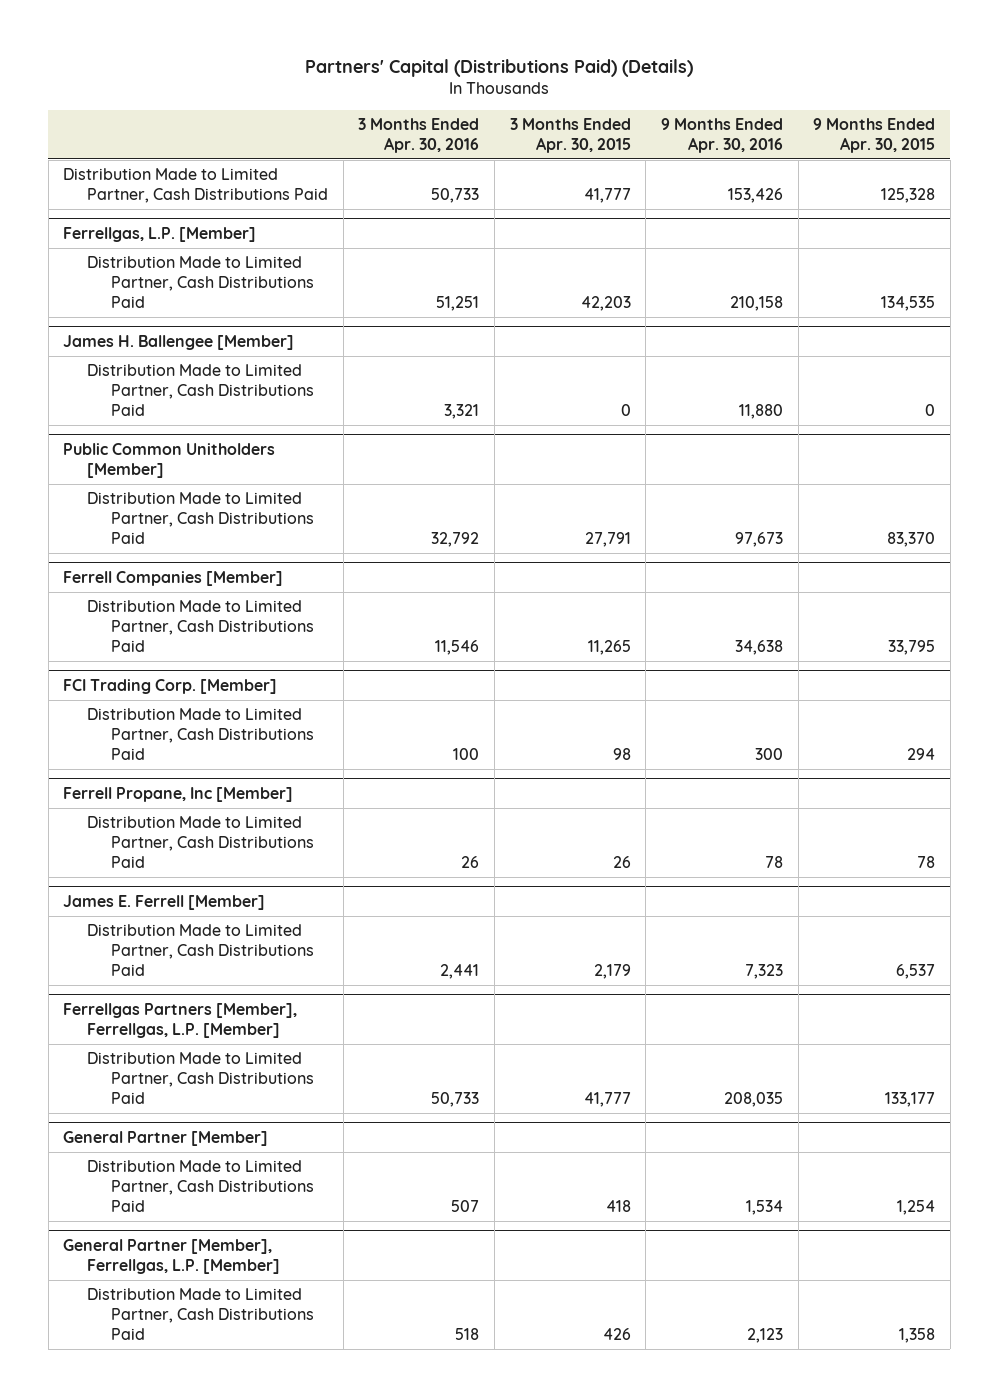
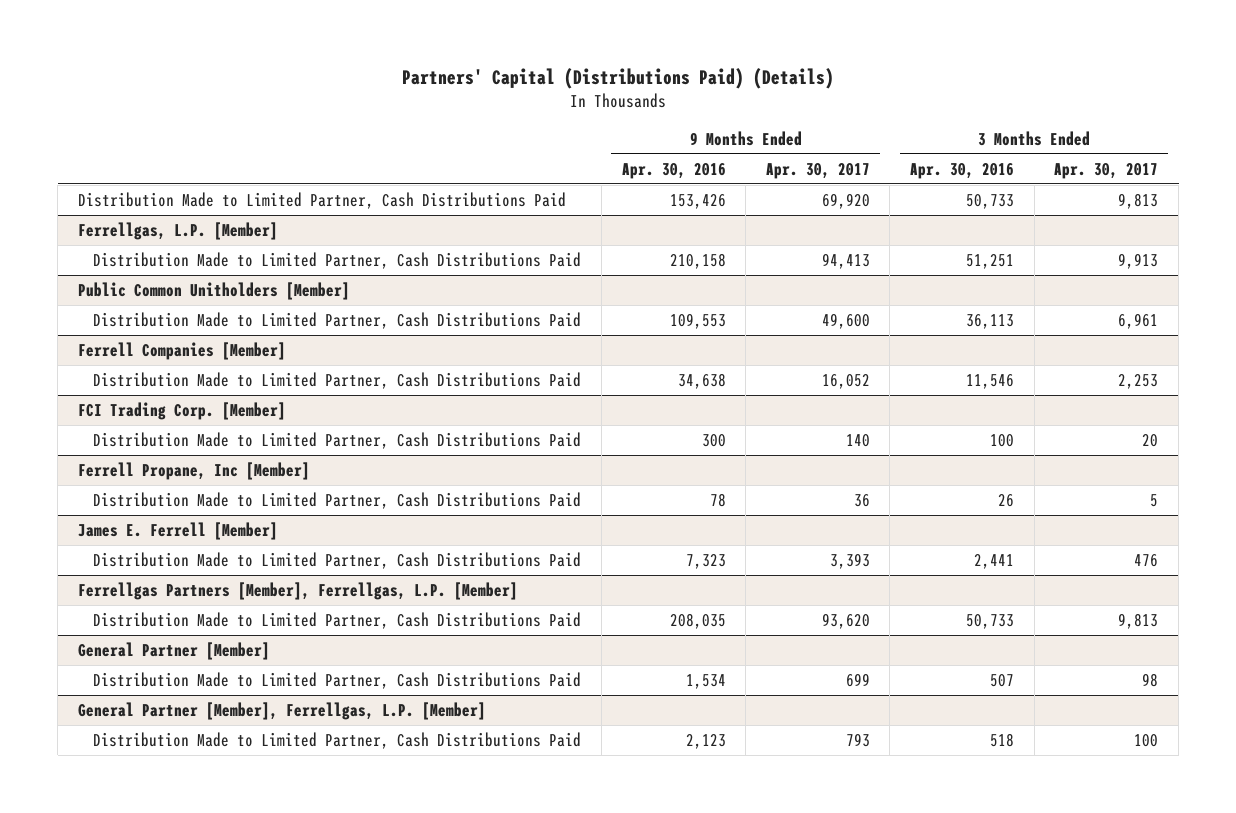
[509,117,631,153] 3 Months Ended Apr. 30, 2015 -> none
[813,117,936,153] 9 Months Ended Apr. 30, 2015 -> none
none -> [765,162,870,179] Apr. 30, 2017
none -> [1054,162,1159,179] Apr. 30, 2017
[63,335,295,351] James H. Ballengee [Member] -> none
[87,364,314,416] Distribution Made to Limited Partner, Cash Distributions Paid -> none
[431,531,480,547] 32,792 -> [966,313,1015,329] 36,113
[734,531,783,547] 97,673 -> [669,312,726,329] 109,553

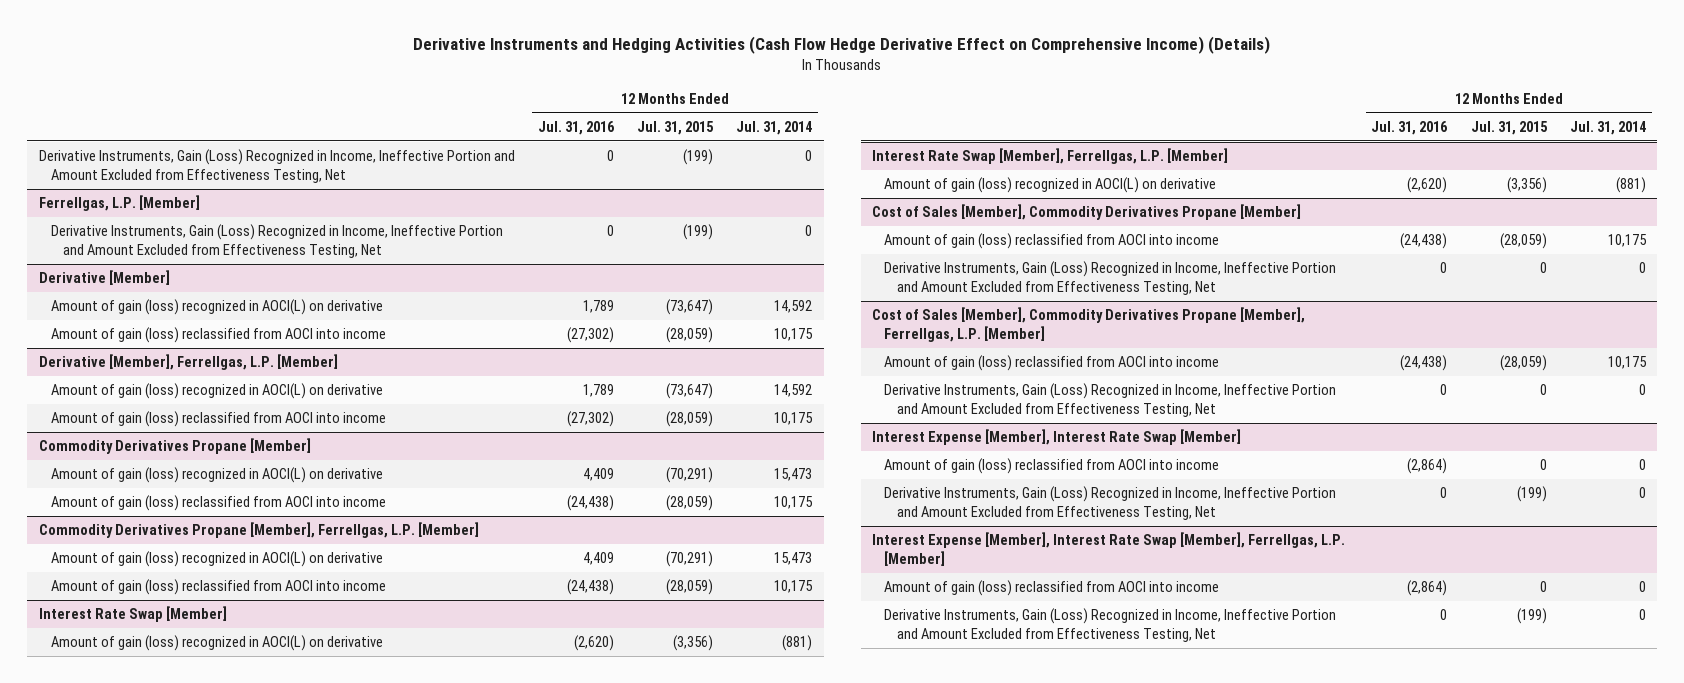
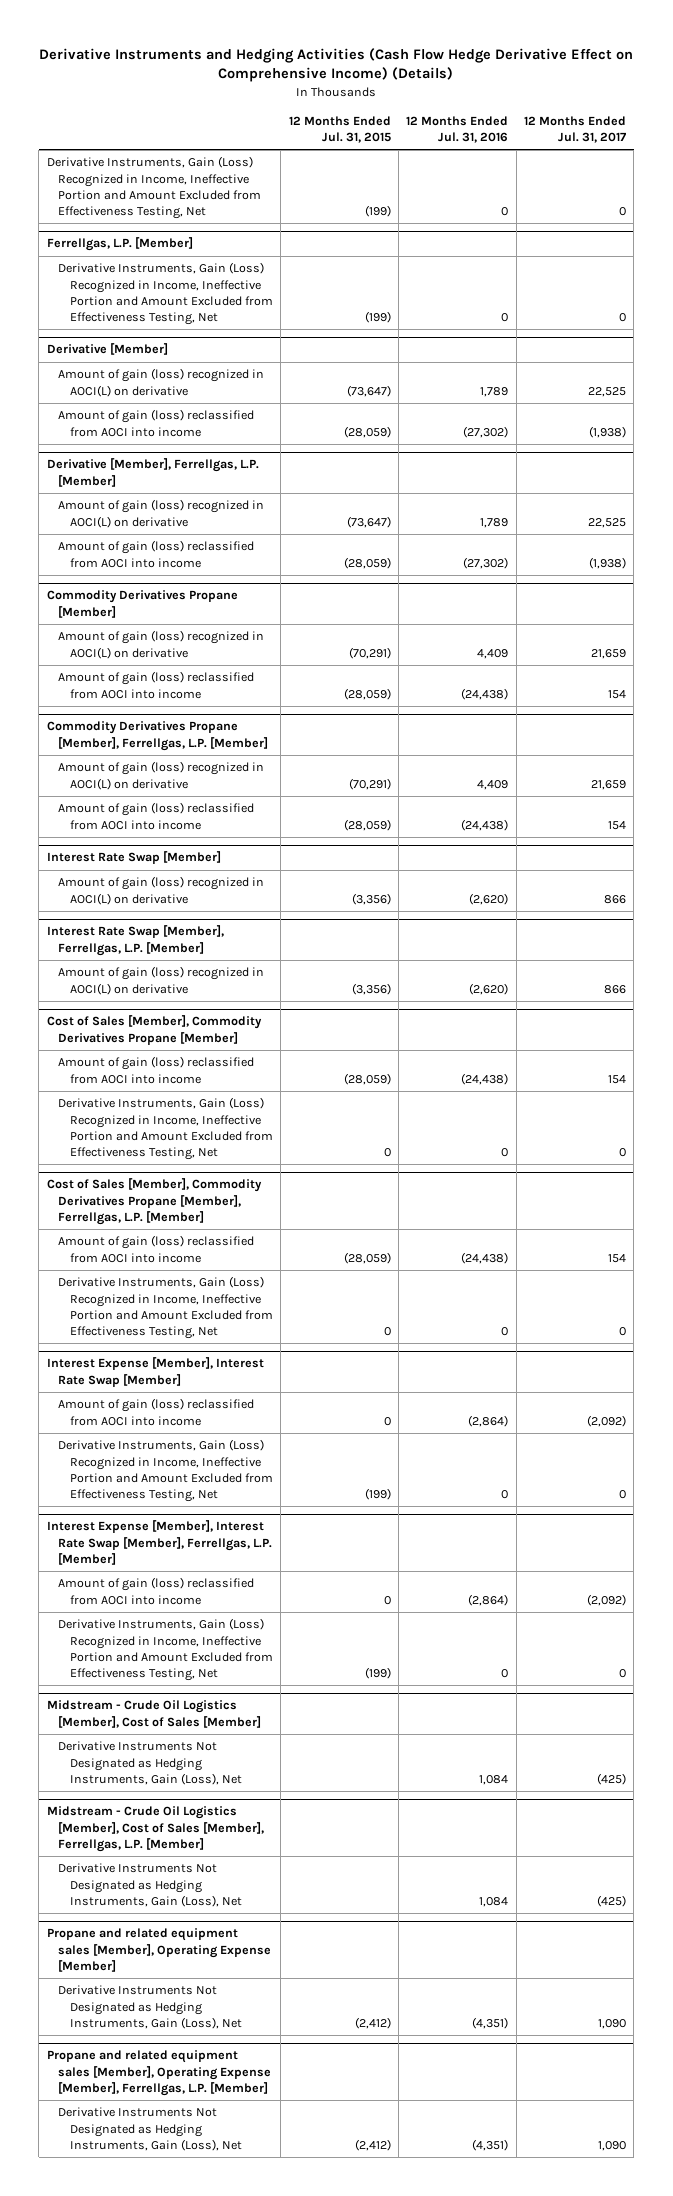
[736,121,813,136] Jul. 31, 2014 -> none
none -> [524,115,627,143] 12 Months Ended Jul. 31, 2017
none -> [46,1700,262,1728] Midstream - Crude Oil Logistics [Member], Cost of Sales [Member]
none -> [58,1741,242,1785] Derivative Instruments Not Designated as Hedging Instruments, Gain (Loss), Net
none -> [46,1806,265,1852] Midstream - Crude Oil Logistics [Member], Cost of Sales [Member], Ferrellgas, L.P. [Member]
none -> [58,1863,242,1907] Derivative Instruments Not Designated as Hedging Instruments, Gain (Loss), Net
none -> [46,1928,272,1972] Propane and related equipment sales [Member], Operating Expense [Member]
none -> [58,1985,242,2029] Derivative Instruments Not Designated as Hedging Instruments, Gain (Loss), Net
none -> [46,2050,272,2096] Propane and related equipment sales [Member], Operating Expense [Member], Ferrellgas, L.P. [Member]
none -> [58,2107,242,2151] Derivative Instruments Not Designated as Hedging Instruments, Gain (Loss), Net

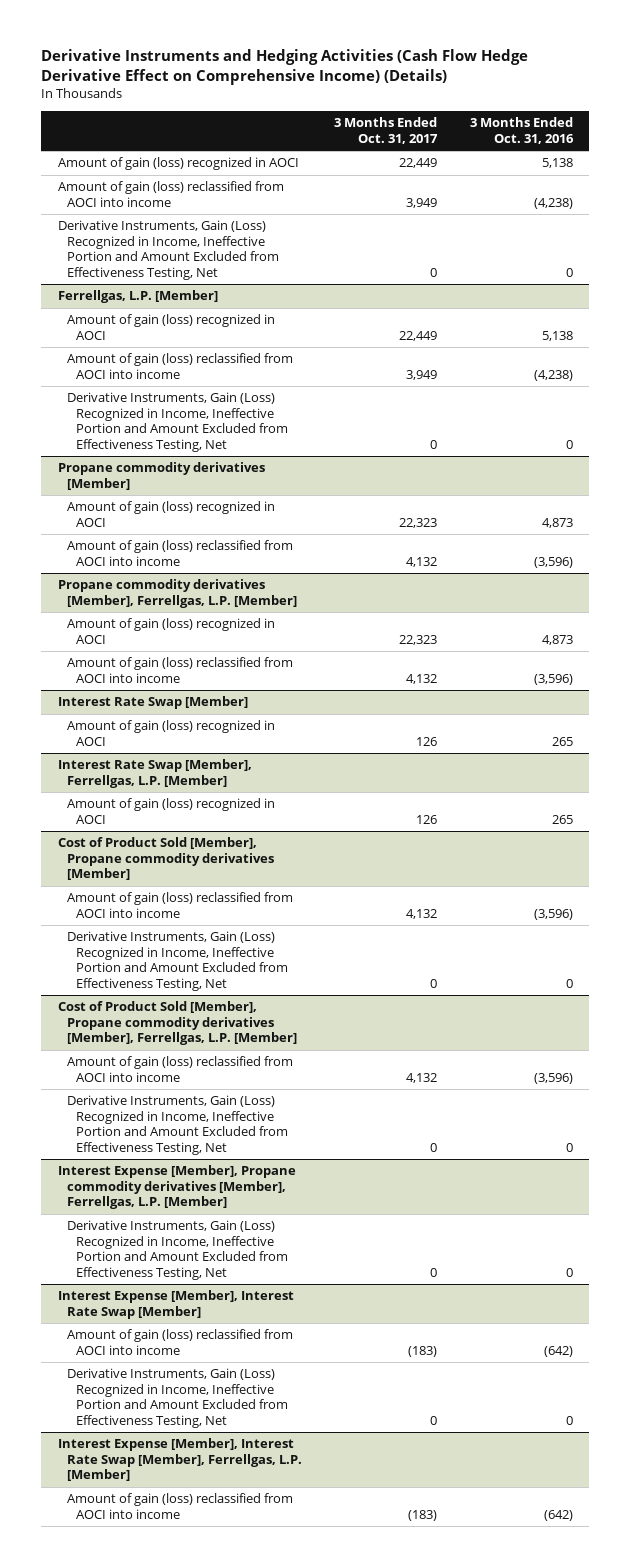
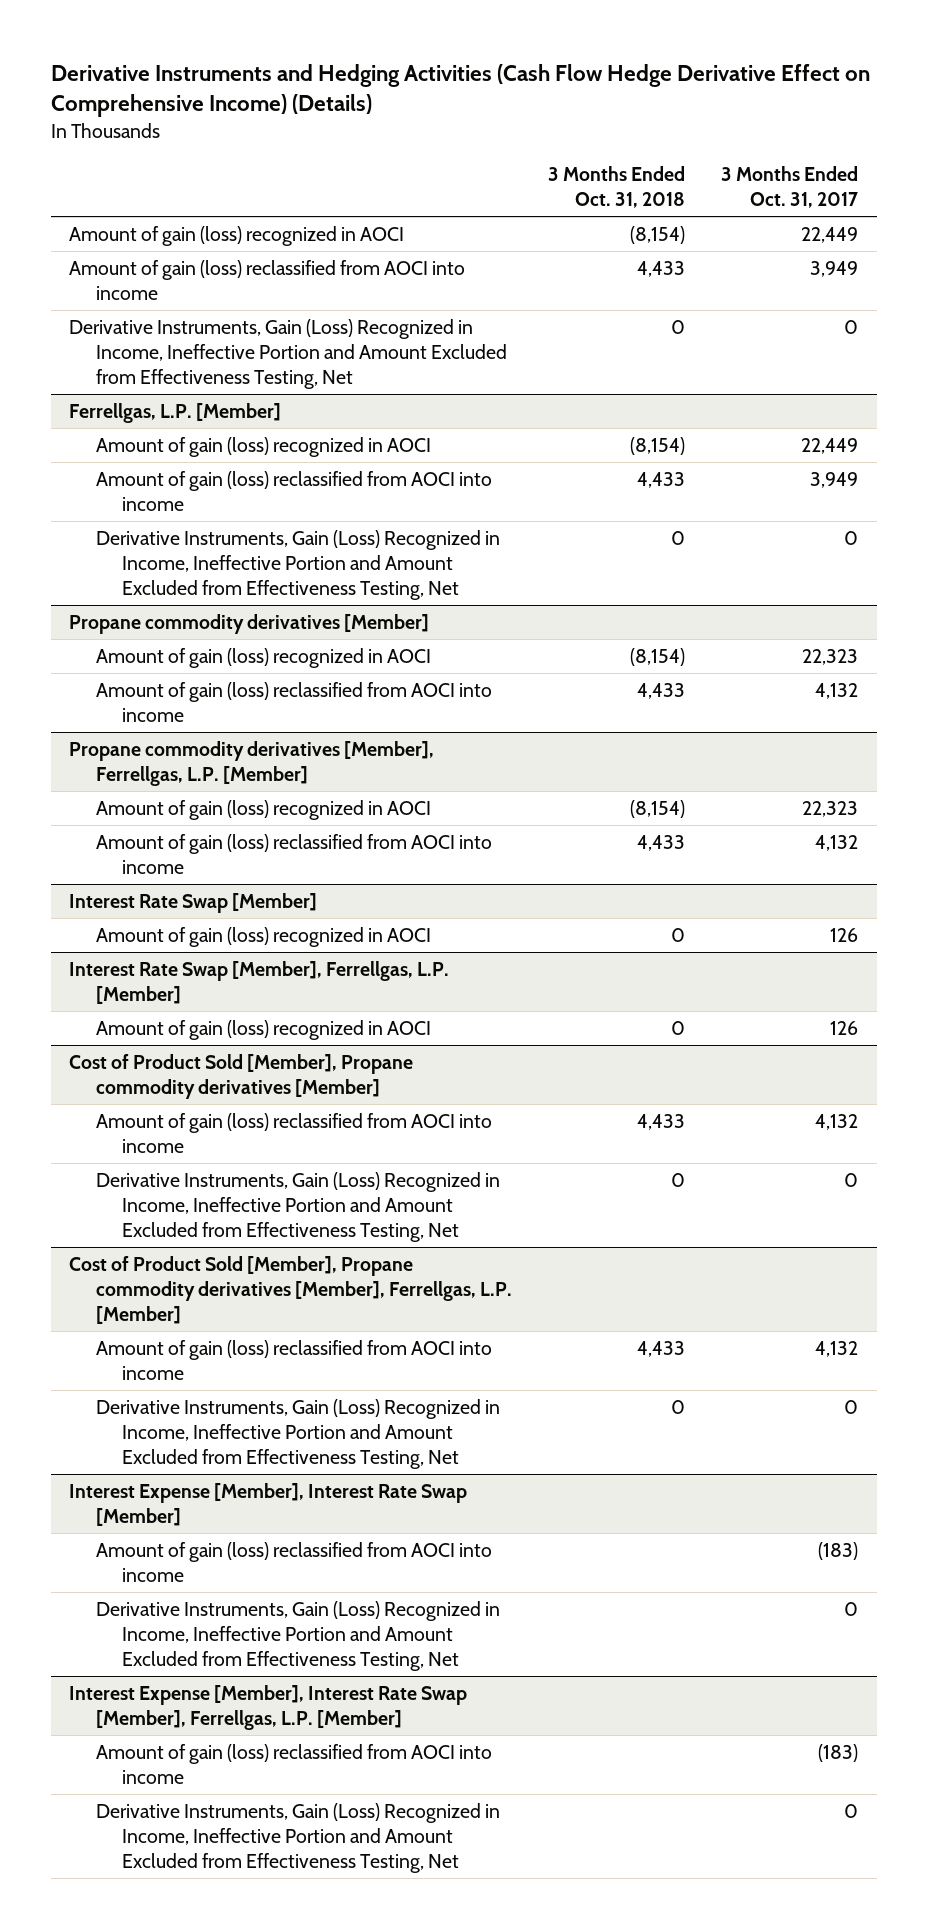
[469,117,574,144] 3 Months Ended Oct. 31, 2016 -> none
none -> [548,165,686,208] 3 Months Ended Oct. 31, 2018
[57,1165,296,1210] Interest Expense [Member], Propane commodity derivatives [Member], Ferrellgas, L.P. [Member] -> none
[66,1220,288,1280] Derivative Instruments, Gain (Loss) Recognized in Income, Ineffective Portion and Amount Excluded from Effectiveness Testing, Net -> none
none -> [95,1803,500,1873] Derivative Instruments, Gain (Loss) Recognized in Income, Ineffective Portion and Amount Excluded from Effectiveness Testing, Net

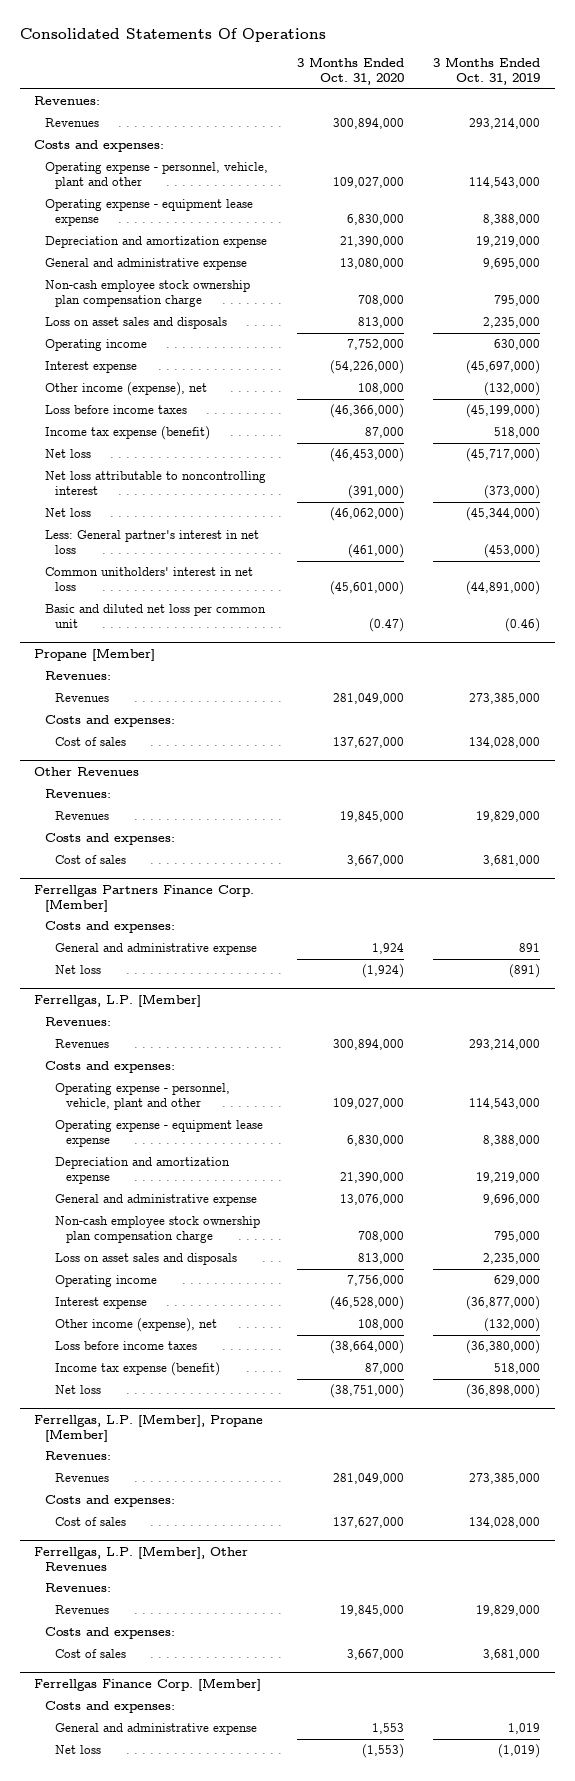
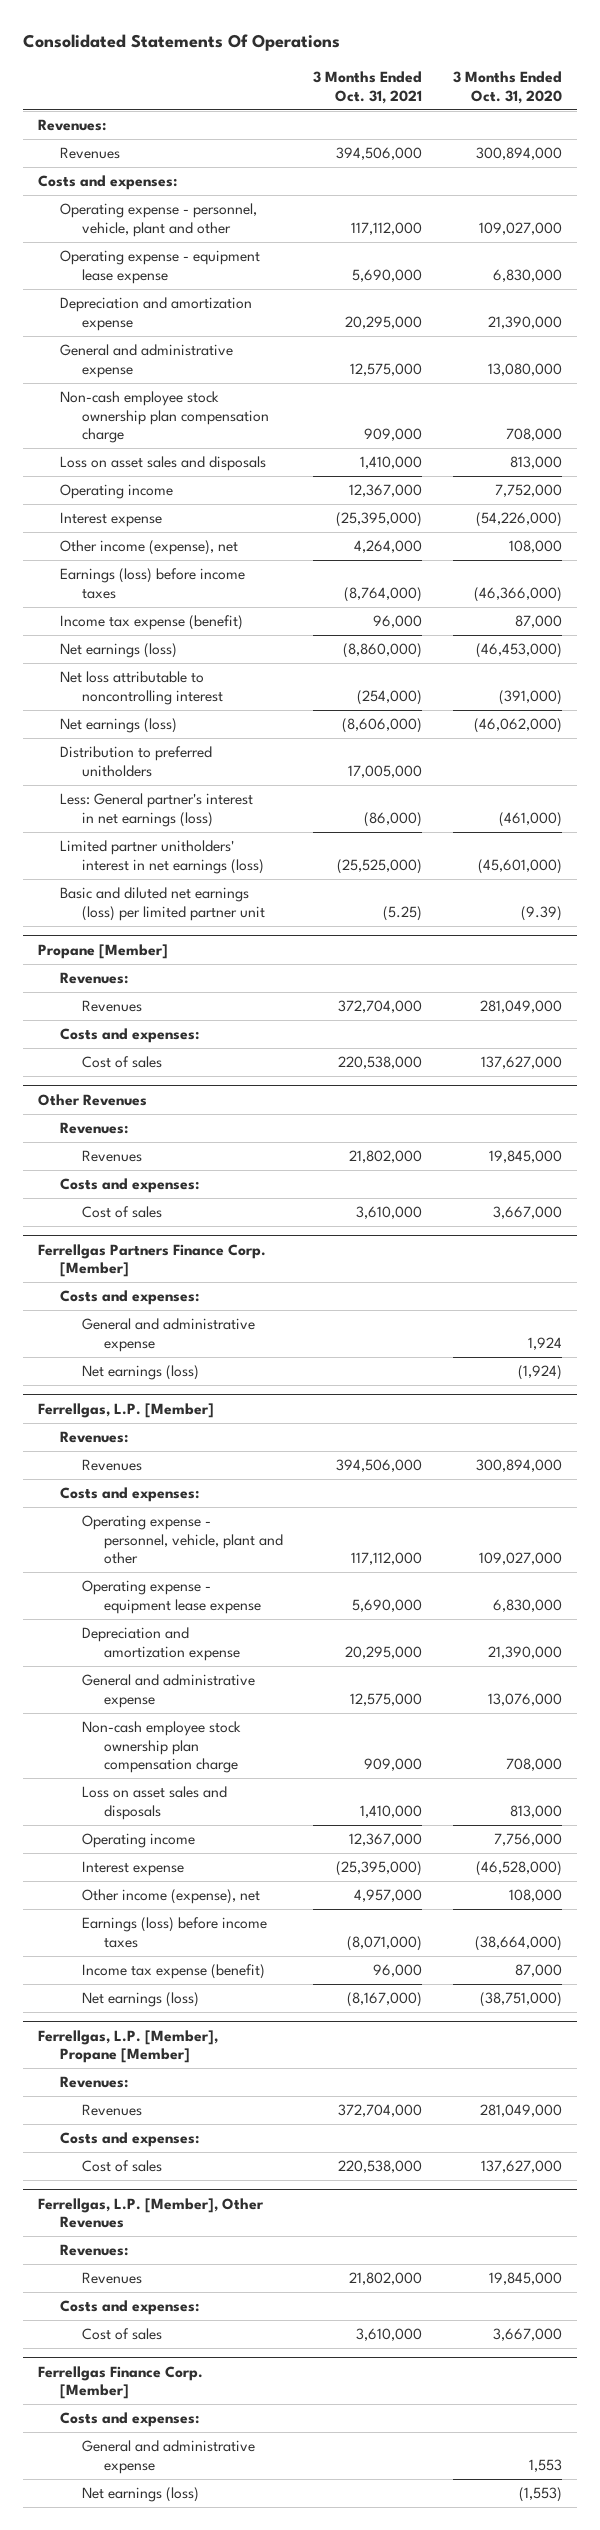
[433,57,541,86] 3 Months Ended Oct. 31, 2019 -> none
none -> [313,71,423,104] 3 Months Ended Oct. 31, 2021
[44,405,187,415] Loss before income taxes -> [60,568,246,599] Earnings (loss) before income taxes
[44,449,91,459] Net loss -> [60,643,178,659] Net earnings (loss)
[44,508,91,518] Net loss -> [60,718,178,734] Net earnings (loss)
none -> [60,746,213,777] Distribution to preferred unitholders
[44,530,259,555] Less: General partner's interest in net loss -> [60,793,254,827] Less: General partner's interest in net earnings (loss)
[44,567,253,592] Common unitholders' interest in net loss -> [60,840,264,874] Limited partner unitholders' interest in net earnings (loss)
[44,604,266,629] Basic and diluted net loss per common unit -> [60,887,265,921] Basic and diluted net earnings (loss) per limited partner unit
[368,618,404,633] (0.47) -> [520,905,562,921] (9.39)
[55,965,102,975] Net loss -> [81,1365,199,1381] Net earnings (loss)
[55,1341,198,1351] Loss before income taxes -> [81,1917,267,1948] Earnings (loss) before income taxes
[55,1385,102,1395] Net loss -> [81,1992,199,2008] Net earnings (loss)
[55,1745,102,1755] Net loss -> [81,2487,199,2503] Net earnings (loss)

